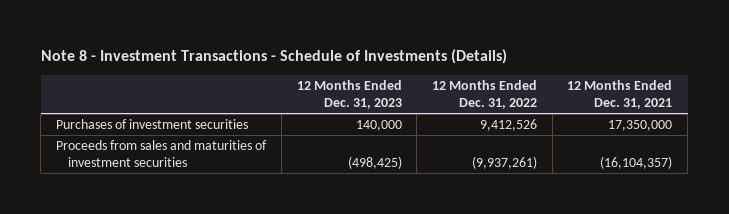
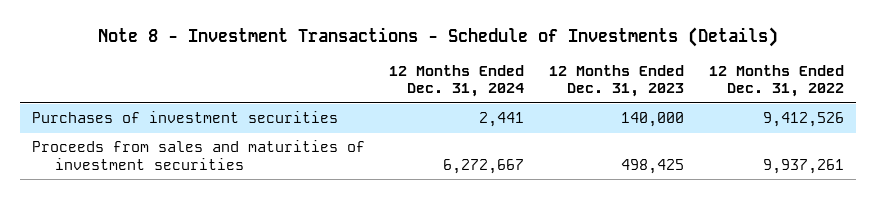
[567,79,673,109] 12 Months Ended Dec. 31, 2021 -> none
none -> [389,65,525,98] 12 Months Ended Dec. 31, 2024
[347,156,402,170] (498,425) -> [620,158,684,174] 498,425
[472,156,538,170] (9,937,261) -> [762,158,844,174] 9,937,261

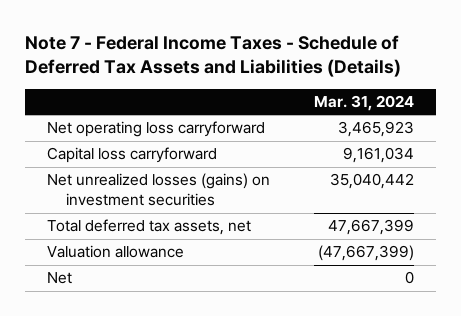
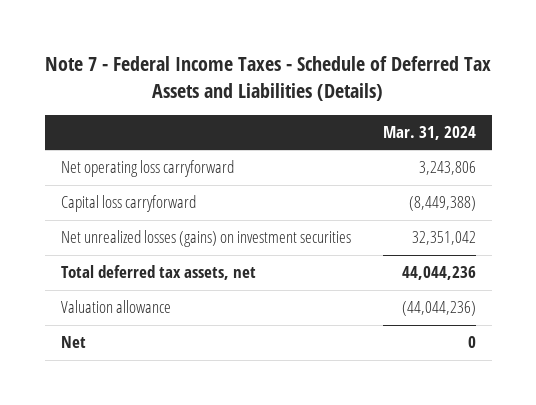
[338,121,415,138] 3,465,923 -> [418,161,476,176] 3,243,806
[343,147,415,164] 9,161,034 -> [408,196,476,212] (8,449,388)
[330,173,415,190] 35,040,442 -> [411,231,476,246] 32,351,042
[328,219,415,236] 47,667,399 -> [401,266,476,281] 44,044,236
[318,245,415,262] (47,667,399) -> [401,301,476,317] (44,044,236)

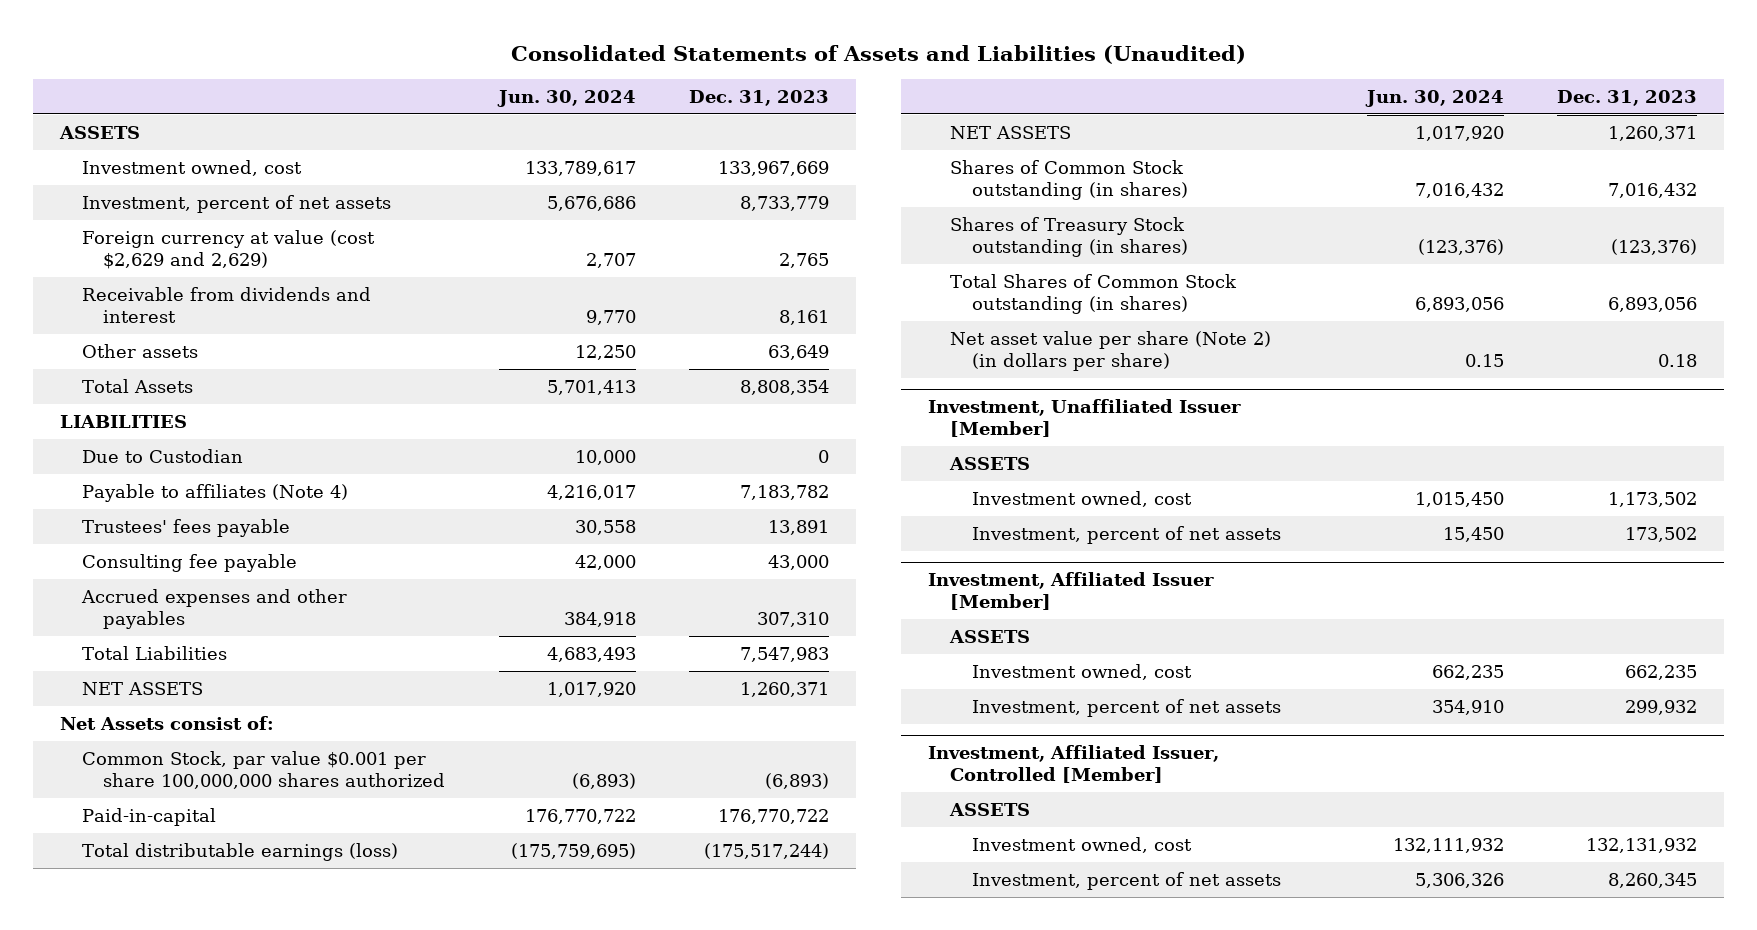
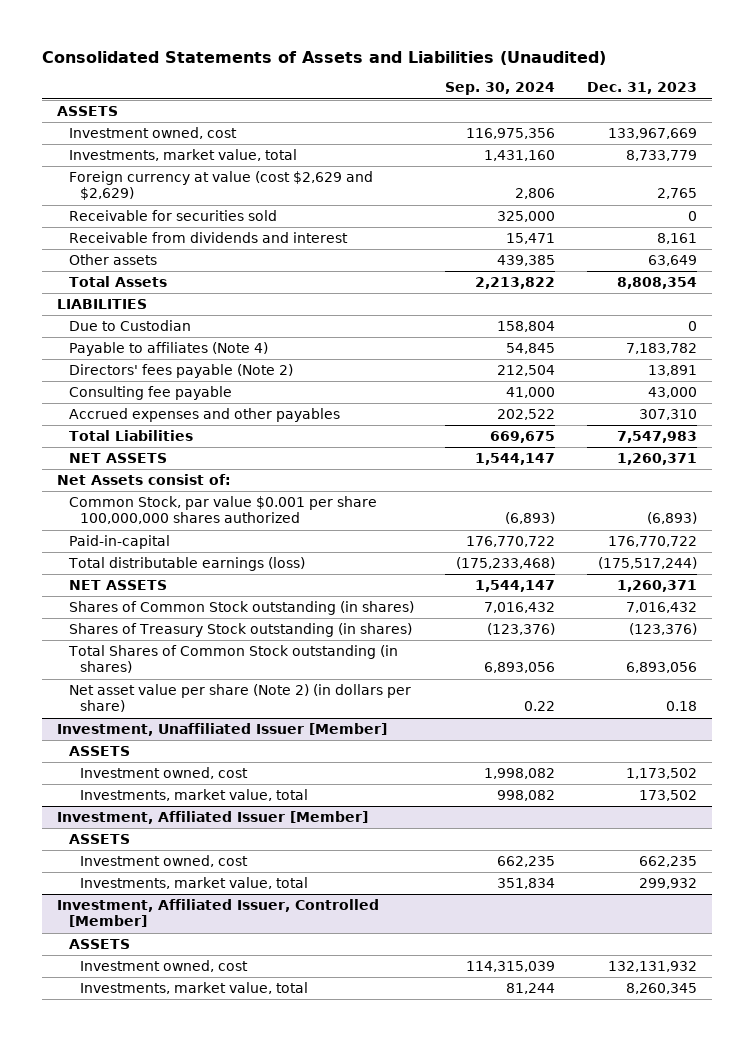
[496,90,636,108] Jun. 30, 2024 -> none
none -> [445,82,556,96] Sep. 30, 2024
[81,194,391,213] Investment, percent of net assets -> [68,149,297,162] Investments, market value, total
[81,229,375,270] Foreign currency at value (cost $2,629 and 2,629) -> [68,171,373,201] Foreign currency at value (cost $2,629 and $2,629)
none -> [68,210,277,222] Receivable for securities sold
[81,518,290,537] Trustees' fees payable -> [68,364,293,379] Directors' fees payable (Note 2)
[971,525,1281,544] Investment, percent of net assets -> [80,789,309,802] Investments, market value, total
[971,698,1281,717] Investment, percent of net assets -> [80,877,309,890] Investments, market value, total
[971,871,1281,890] Investment, percent of net assets -> [80,982,309,995] Investments, market value, total

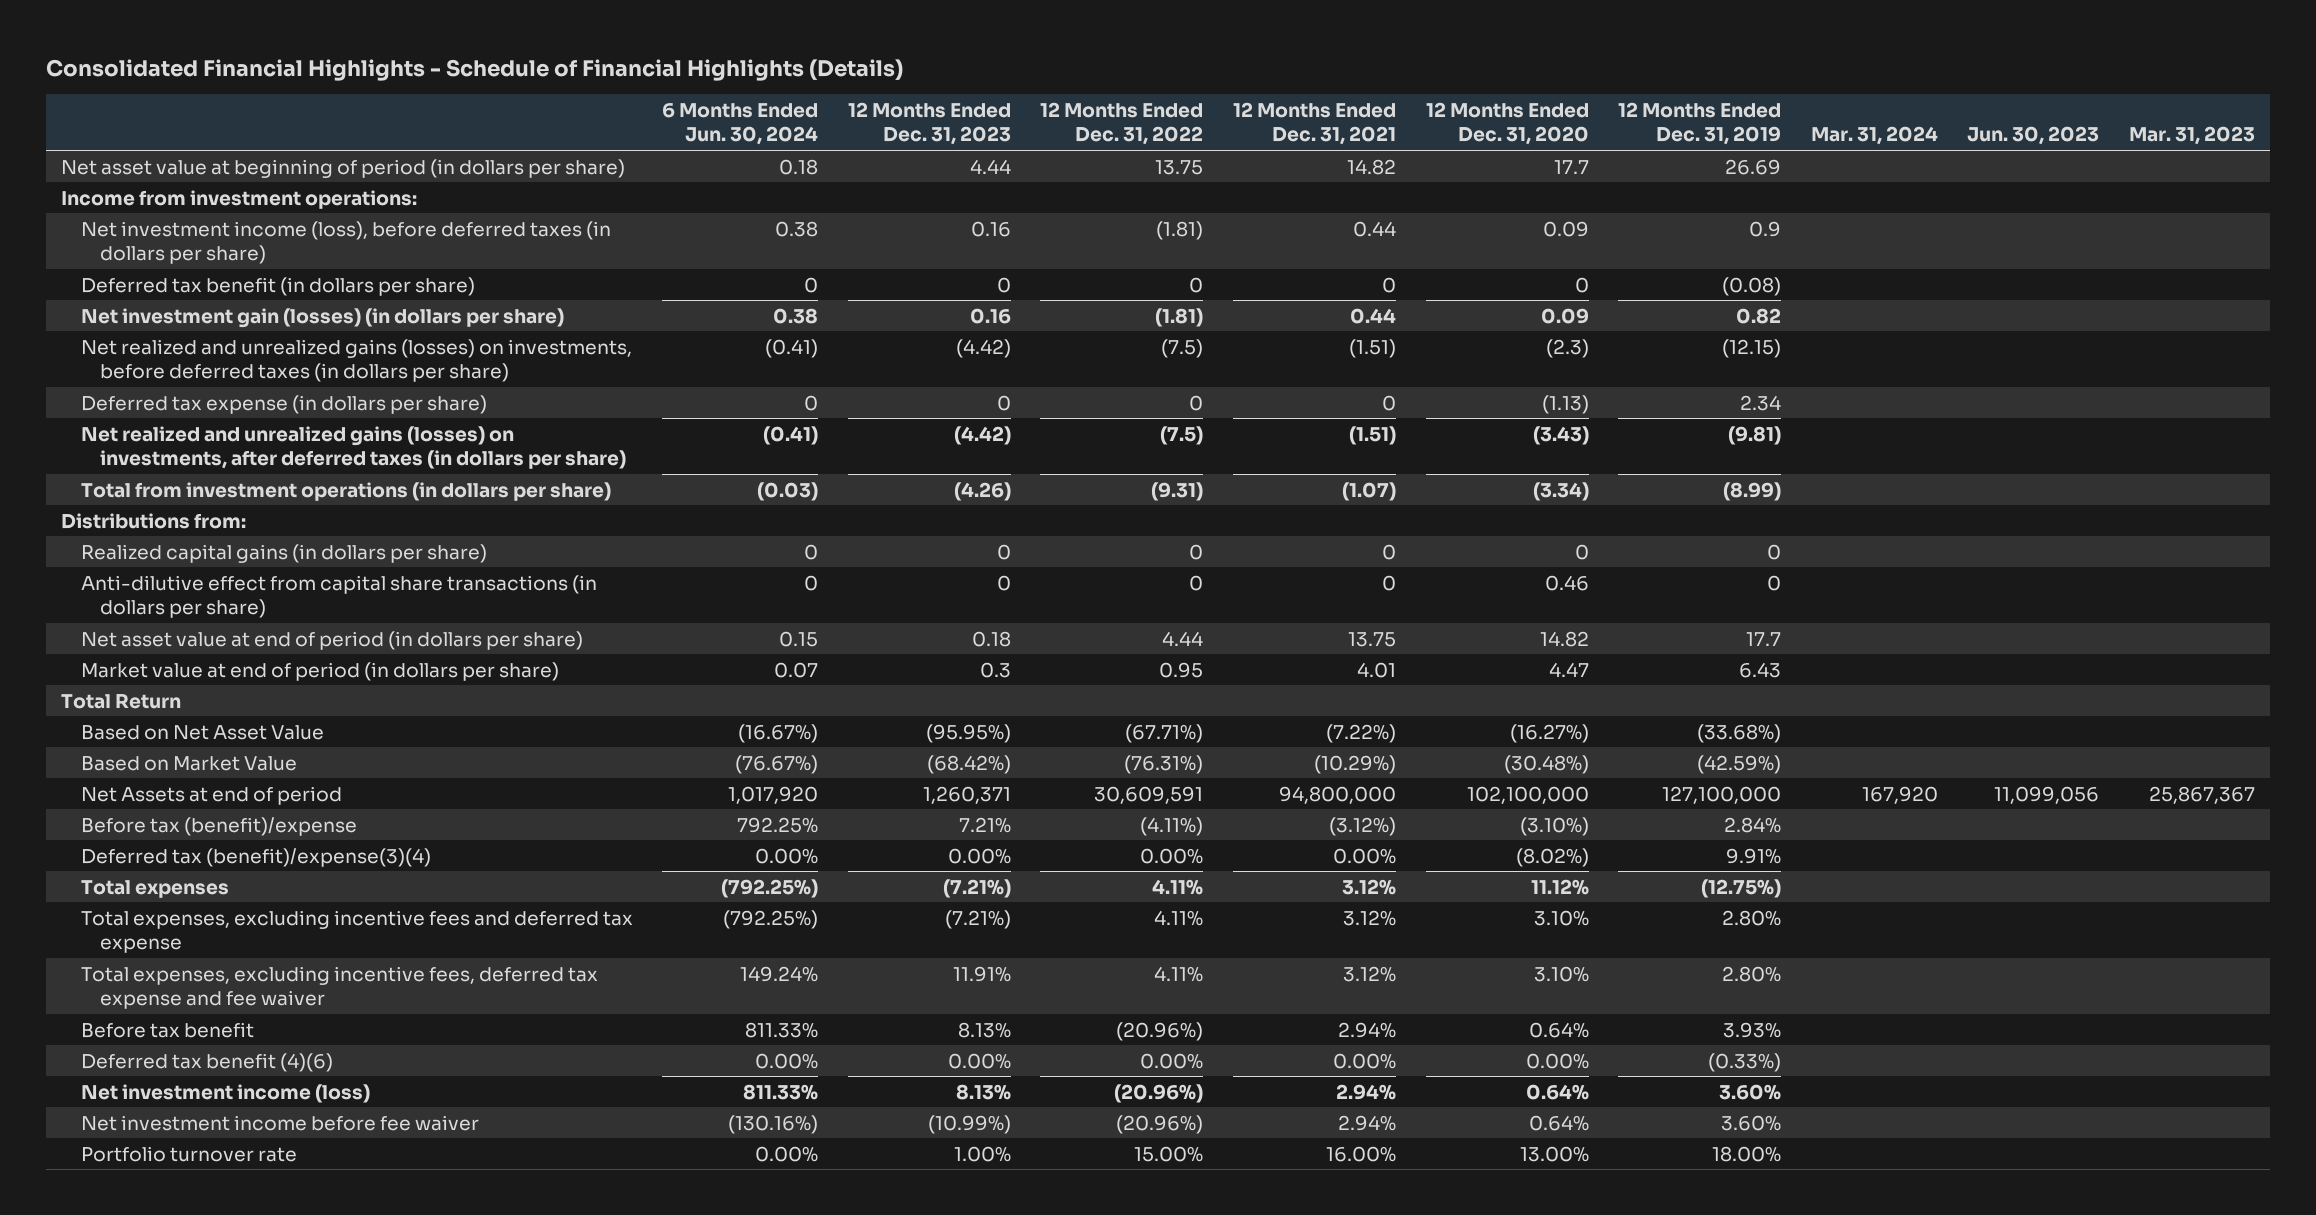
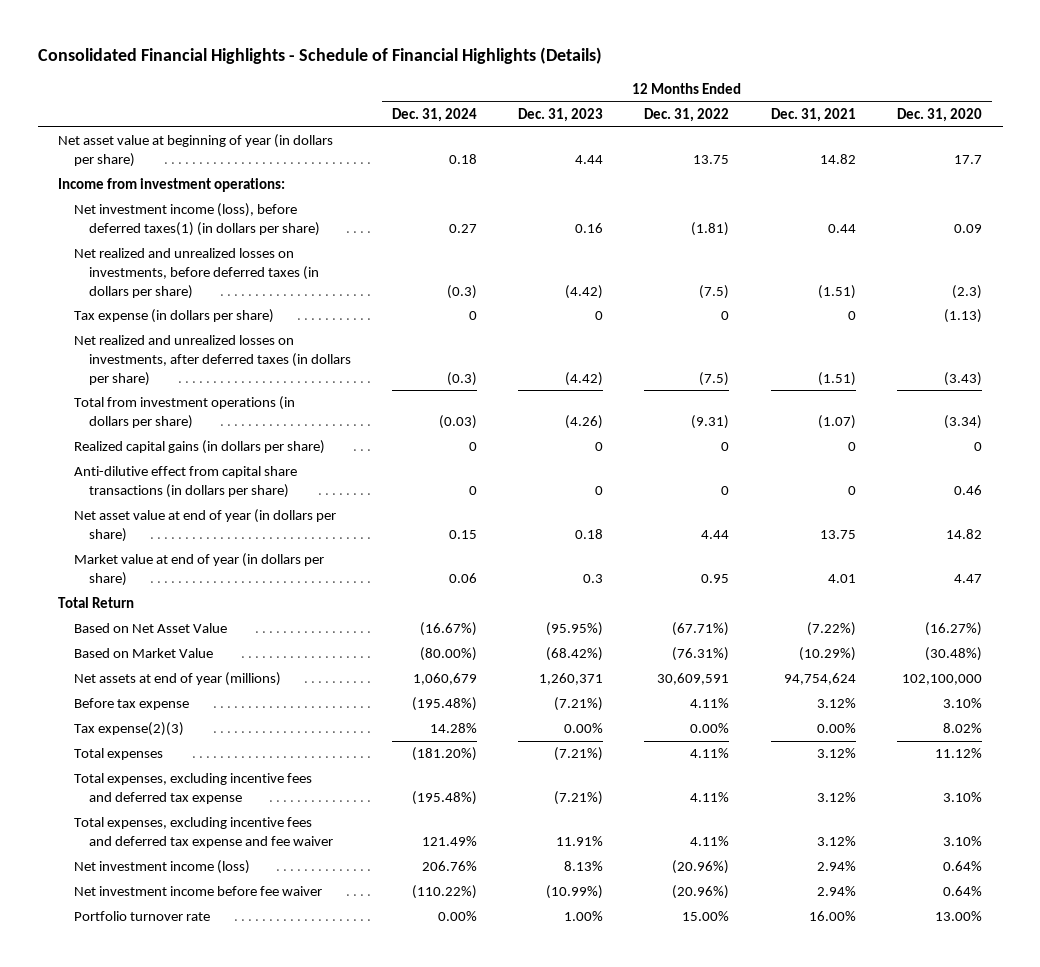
[662,103,819,146] 6 Months Ended Jun. 30, 2024 -> none
[1618,102,1782,146] 12 Months Ended Dec. 31, 2019 -> none
[1810,126,1938,146] Mar. 31, 2024 -> none
[1967,126,2100,146] Jun. 30, 2023 -> none
[2128,126,2255,146] Mar. 31, 2023 -> none
none -> [391,108,477,123] Dec. 31, 2024
[61,158,626,178] Net asset value at beginning of period (in dollars per share) -> [58,134,334,168] Net asset value at beginning of year (in dollars per share)
[80,276,475,296] Deferred tax benefit (in dollars per share) -> none
[80,307,564,328] Net investment gain (losses) (in dollars per share) -> none
[80,220,611,264] Net investment income (loss), before deferred taxes (in dollars per share) -> [73,203,320,237] Net investment income (loss), before deferred taxes(1) (in dollars per share)
[80,338,632,382] Net realized and unrealized gains (losses) on investments, before deferred taxes (in dollars per share) -> [73,248,319,299] Net realized and unrealized losses on investments, before deferred taxes (in dollars per share)
[80,394,487,414] Deferred tax expense (in dollars per share) -> [73,309,274,324] Tax expense (in dollars per share)
[80,425,627,469] Net realized and unrealized gains (losses) on investments, after deferred taxes (in dollars per share) -> [73,335,351,386] Net realized and unrealized losses on investments, after deferred taxes (in dollars per share)
[61,512,247,529] Distributions from: -> none
[80,630,583,650] Net asset value at end of period (in dollars per share) -> [73,509,336,543] Net asset value at end of year (in dollars per share)
[80,661,559,681] Market value at end of period (in dollars per share) -> [73,553,324,587] Market value at end of year (in dollars per share)
[80,785,342,805] Net Assets at end of period -> [73,672,281,687] Net assets at end of year (millions)
[1279,785,1397,804] 94,800,000 -> [783,673,856,686] 94,754,624
[80,816,357,836] Before tax (benefit)/expense -> [73,698,189,711] Before tax expense
[958,816,1011,833] 7.21% -> [554,697,604,712] (7.21%)
[1140,816,1204,836] (4.11%) -> [690,698,730,709] 4.11%
[1329,816,1397,836] (3.12%) -> [816,698,856,709] 3.12%
[1519,816,1589,836] (3.10%) -> [942,698,982,709] 3.10%
[80,847,431,867] Deferred tax (benefit)/expense(3)(4) -> [73,722,184,737] Tax expense(2)(3)
[1515,847,1589,867] (8.02%) -> [942,723,982,734] 8.02%
[80,1021,254,1038] Before tax benefit -> none
[80,1052,333,1072] Deferred tax benefit (4)(6) -> none
[80,965,598,1009] Total expenses, excluding incentive fees, deferred tax expense and fee waiver -> [73,817,333,849] Total expenses, excluding incentive fees and deferred tax expense and fee waiver

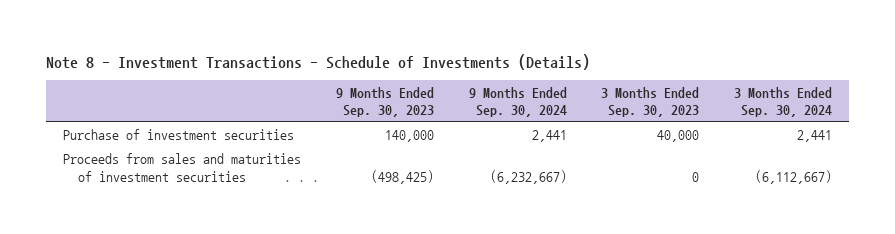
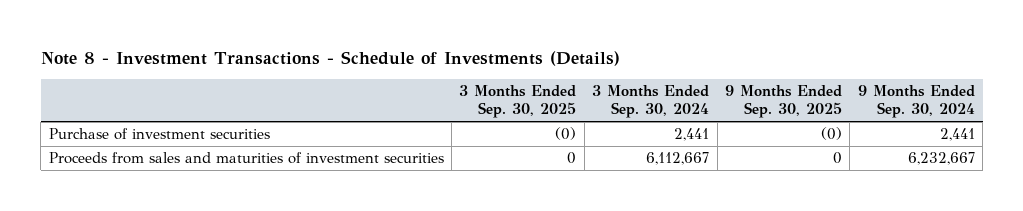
[335,86,434,117] 9 Months Ended Sep. 30, 2023 -> none
[601,86,700,117] 3 Months Ended Sep. 30, 2023 -> none
none -> [459,85,577,119] 3 Months Ended Sep. 30, 2025
none -> [724,85,842,119] 9 Months Ended Sep. 30, 2025
[489,169,567,184] (6,232,667) -> [907,152,975,166] 6,232,667
[754,169,832,184] (6,112,667) -> [646,152,710,166] 6,112,667

